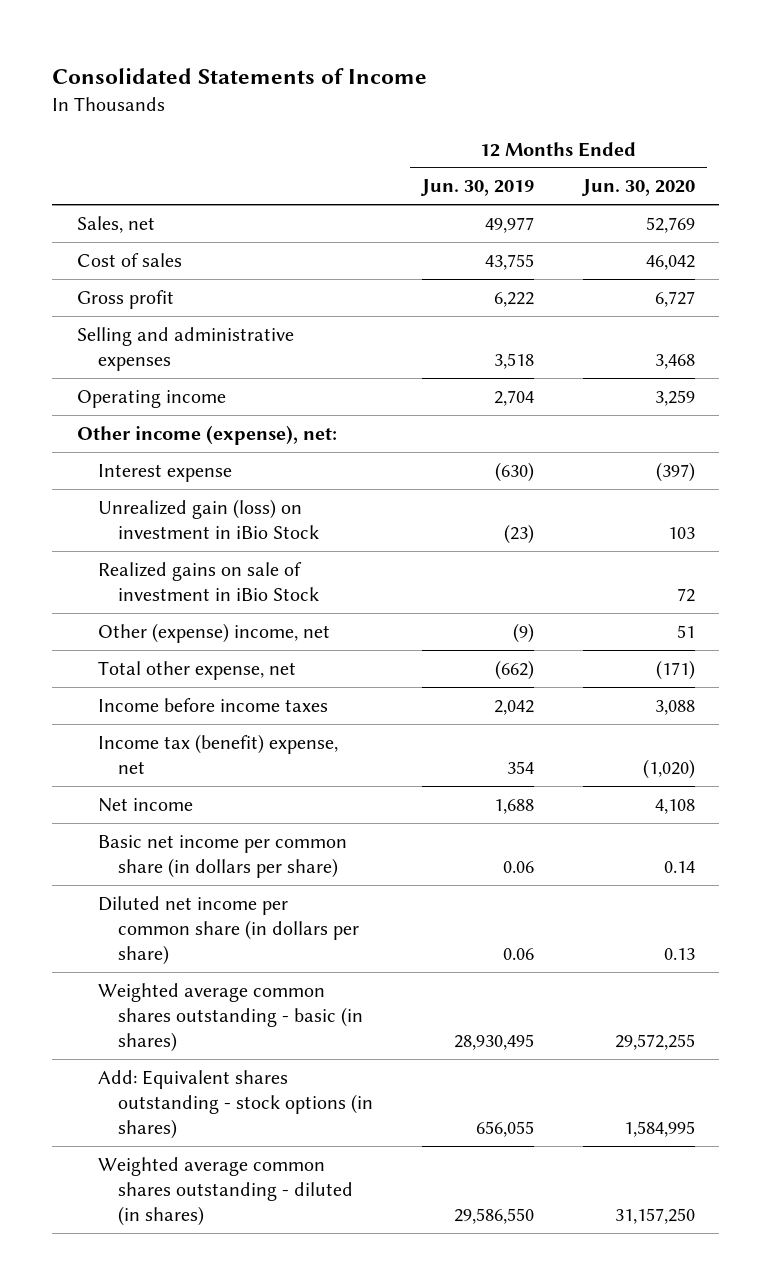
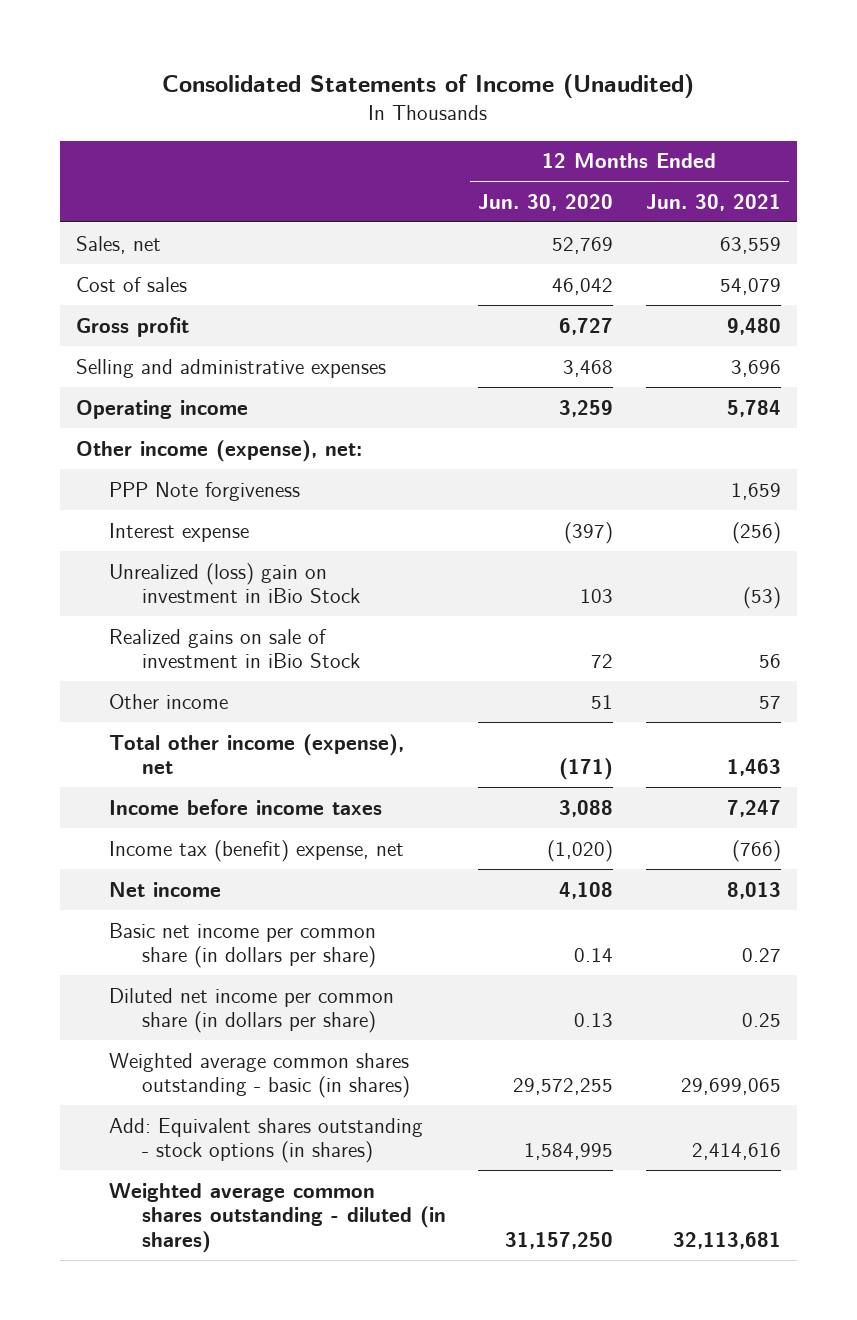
[52,67,428,84] Consolidated Statements of Income -> [162,73,695,98] Consolidated Statements of Income (Unaudited)
[419,179,534,197] Jun. 30, 2019 -> none
none -> [645,193,781,211] Jun. 30, 2021
none -> [108,481,300,501] PPP Note forgiveness
[97,498,320,540] Unrealized gain (loss) on investment in iBio Stock -> [108,562,360,604] Unrealized (loss) gain on investment in iBio Stock
[97,622,330,643] Other (expense) income, net -> [108,693,228,709] Other income
[97,660,296,680] Total other expense, net -> [108,733,404,775] Total other income (expense), net

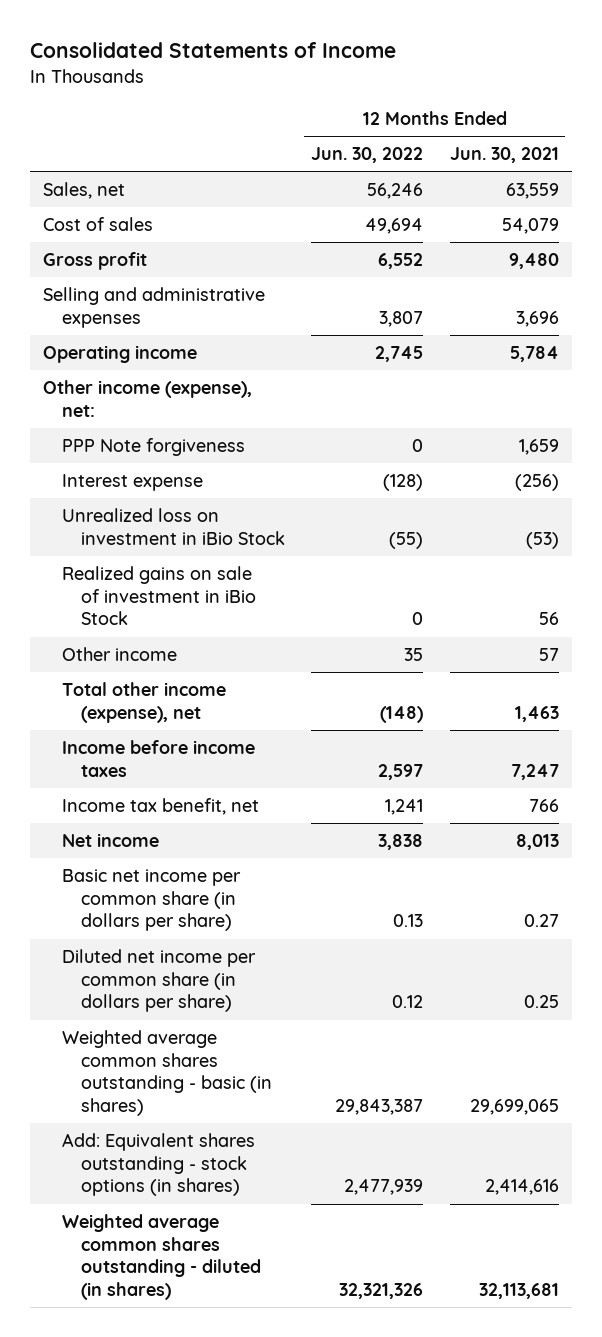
[162,73,695,98] Consolidated Statements of Income (Unaudited) -> [30,42,397,59] Consolidated Statements of Income
[478,193,614,211] Jun. 30, 2020 -> none
none -> [311,147,424,164] Jun. 30, 2022
[108,562,360,604] Unrealized (loss) gain on investment in iBio Stock -> [61,508,285,545] Unrealized loss on investment in iBio Stock
[108,839,404,862] Income tax (benefit) expense, net -> [61,798,259,816] Income tax benefit, net
[731,839,781,862] (766) -> [528,799,559,813] 766

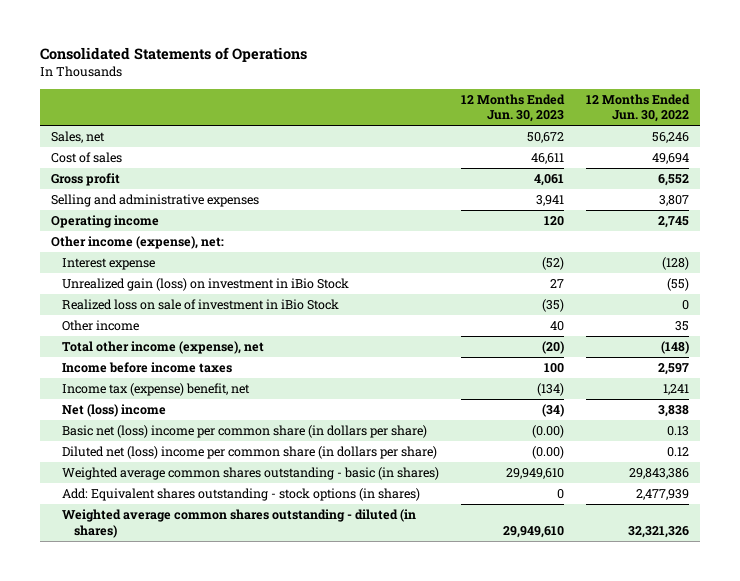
[30,42,397,59] Consolidated Statements of Income -> [39,47,307,63] Consolidated Statements of Operations
[449,147,559,164] Jun. 30, 2021 -> none
none -> [461,93,566,123] 12 Months Ended Jun. 30, 2023
[61,438,245,457] PPP Note forgiveness -> none
[61,508,285,545] Unrealized loss on investment in iBio Stock -> [62,278,350,292] Unrealized gain (loss) on investment in iBio Stock
[61,566,256,626] Realized gains on sale of investment in iBio Stock -> [62,299,340,311] Realized loss on sale of investment in iBio Stock
[61,798,259,816] Income tax benefit, net -> [62,383,251,397] Income tax (expense) benefit, net
[61,833,159,848] Net income -> [62,404,167,418] Net (loss) income
[61,869,241,932] Basic net income per common share (in dollars per share) -> [62,425,428,439] Basic net (loss) income per common share (in dollars per share)
[61,949,256,1013] Diluted net income per common share (in dollars per share) -> [62,446,438,460] Diluted net (loss) income per common share (in dollars per share)
[335,1099,424,1116] 29,843,387 -> [629,468,690,480] 29,843,386

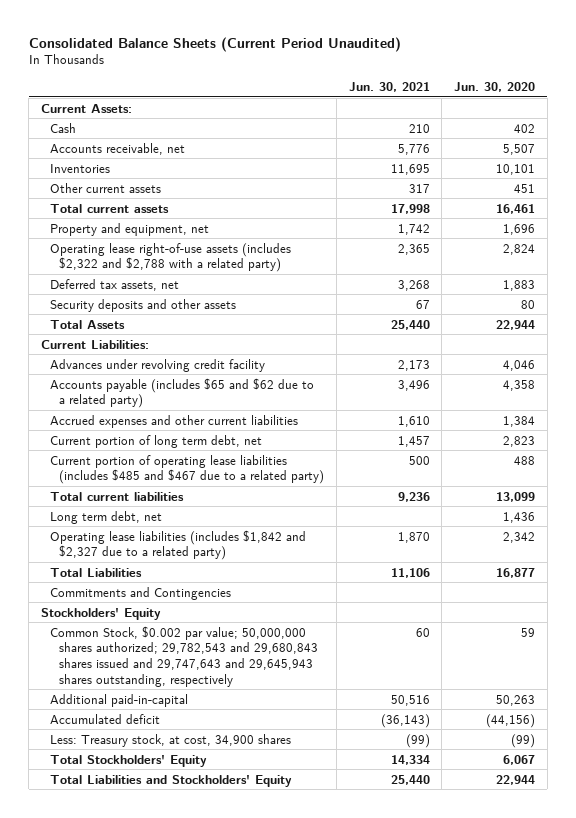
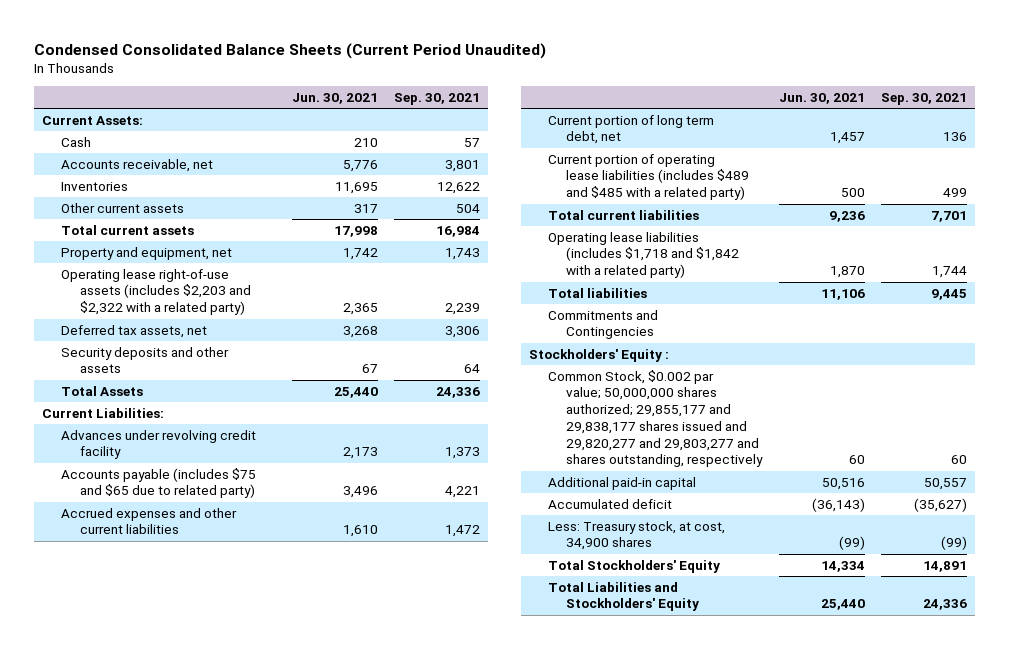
[28,36,401,52] Consolidated Balance Sheets (Current Period Unaudited) -> [34,42,547,59] Condensed Consolidated Balance Sheets (Current Period Unaudited)
[454,81,536,92] Jun. 30, 2020 -> none
none -> [393,92,480,105] Sep. 30, 2021
[49,242,291,273] Operating lease right-of-use assets (includes $2,322 and $2,788 with a related party) -> [60,268,251,316] Operating lease right-of-use assets (includes $2,203 and $2,322 with a related party)
[49,377,314,409] Accounts payable (includes $65 and $62 due to a related party) -> [60,467,256,499] Accounts payable (includes $75 and $65 due to related party)
[49,454,325,485] Current portion of operating lease liabilities (includes $485 and $467 due to a related party) -> [547,153,750,201] Current portion of operating lease liabilities (includes $489 and $485 with a related party)
[49,510,162,524] Long term debt, net -> none
[49,529,306,561] Operating lease liabilities (includes $1,842 and $2,327 due to a related party) -> [547,231,740,279] Operating lease liabilities (includes $1,718 and $1,842 with a related party)
[49,567,142,577] Total Liabilities -> [547,287,647,298] Total liabilities
[40,607,161,620] Stockholders' Equity -> [529,348,670,362] Stockholders' Equity :
[49,625,319,687] Common Stock, $0.002 par value; 50,000,000 shares authorized; 29,782,543 and 29,680,843 shares issued and 29,747,643 and 29,645,943 shares outstanding, respectively -> [547,369,764,468] Common Stock, $0.002 par value; 50,000,000 shares authorized; 29,855,177 and 29,838,177 shares issued and 29,820,277 and 29,803,277 and shares outstanding, respectively
[49,693,188,707] Additional paid-in-capital -> [547,476,696,490] Additional paid-in capital

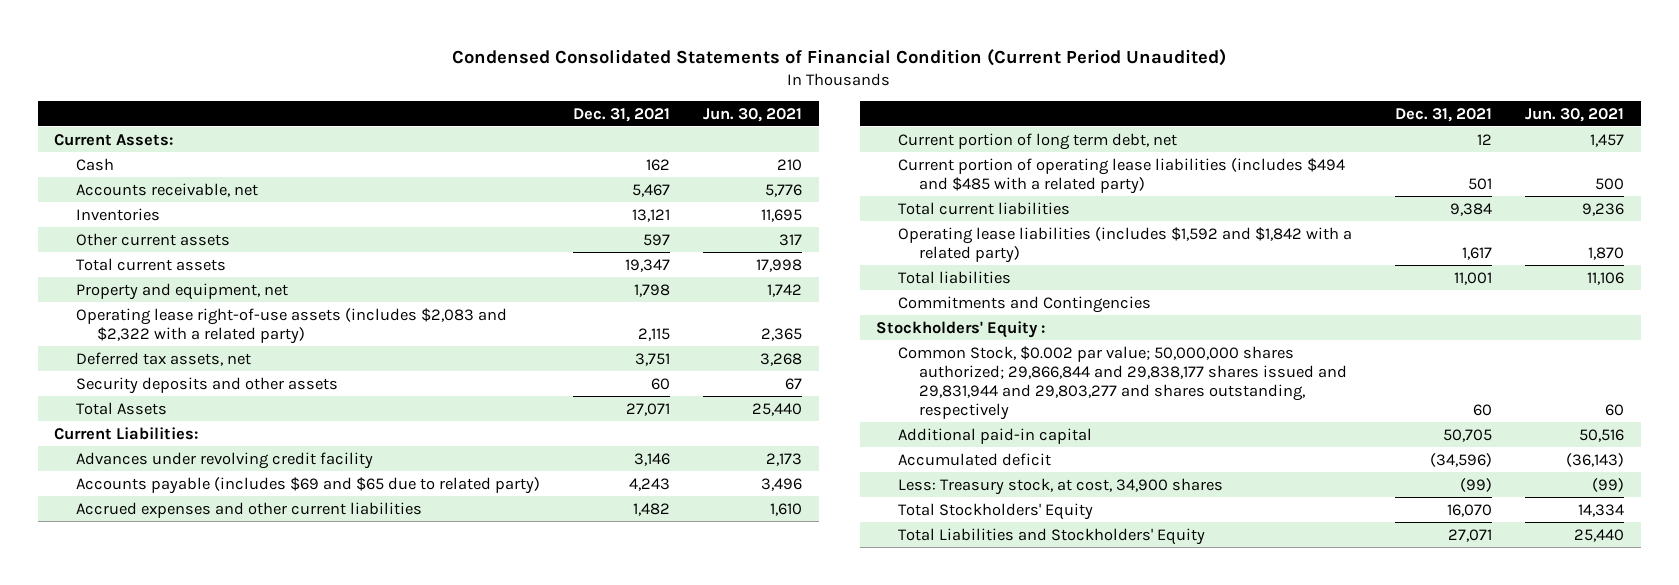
[34,42,547,59] Condensed Consolidated Balance Sheets (Current Period Unaudited) -> [452,48,1227,66] Condensed Consolidated Statements of Financial Condition (Current Period Unaudited)
[393,92,480,105] Sep. 30, 2021 -> none
none -> [573,107,671,122] Dec. 31, 2021
[60,268,251,316] Operating lease right-of-use assets (includes $2,203 and $2,322 with a related party) -> [75,307,507,344] Operating lease right-of-use assets (includes $2,083 and $2,322 with a related party)
[60,467,256,499] Accounts payable (includes $75 and $65 due to related party) -> [75,476,540,494] Accounts payable (includes $69 and $65 due to related party)
[547,153,750,201] Current portion of operating lease liabilities (includes $489 and $485 with a related party) -> [897,157,1345,194] Current portion of operating lease liabilities (includes $494 and $485 with a related party)
[547,231,740,279] Operating lease liabilities (includes $1,718 and $1,842 with a related party) -> [897,226,1352,263] Operating lease liabilities (includes $1,592 and $1,842 with a related party)
[547,369,764,468] Common Stock, $0.002 par value; 50,000,000 shares authorized; 29,855,177 and 29,838,177 shares issued and 29,820,277 and 29,803,277 and shares outstanding, respectively -> [897,345,1348,421] Common Stock, $0.002 par value; 50,000,000 shares authorized; 29,866,844 and 29,838,177 shares issued and 29,831,944 and 29,803,277 and shares outstanding, respectively

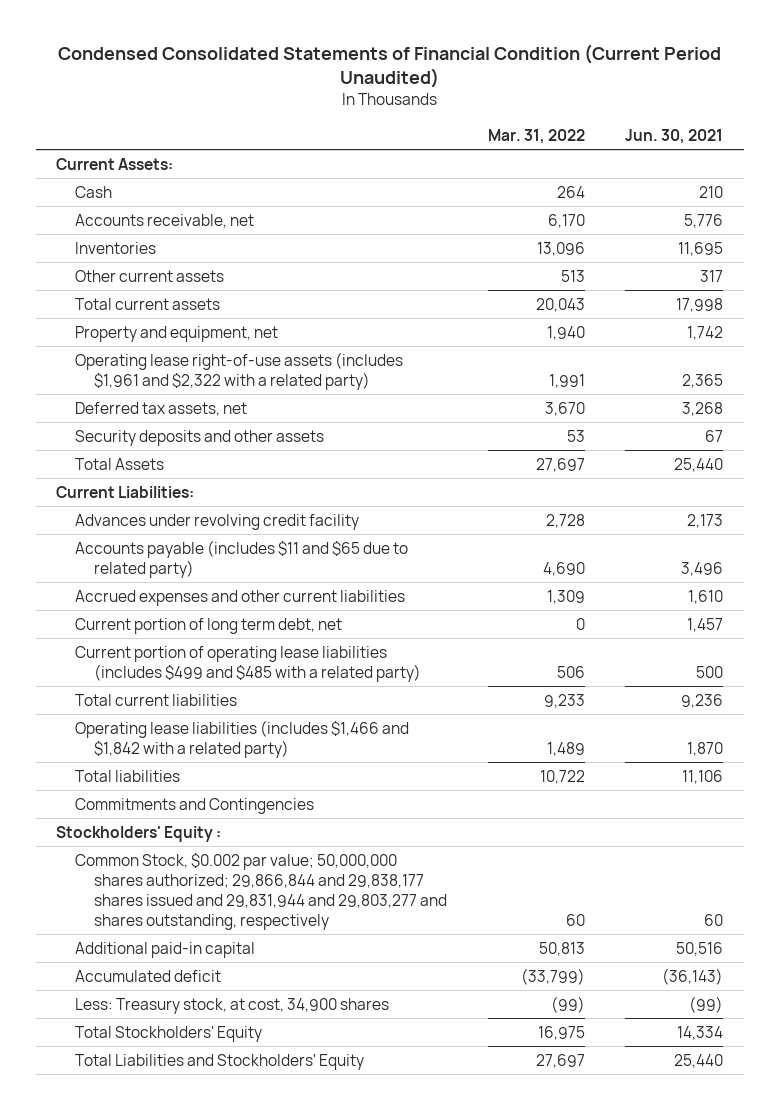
[573,107,671,122] Dec. 31, 2021 -> none
none -> [487,128,585,144] Mar. 31, 2022
[75,307,507,344] Operating lease right-of-use assets (includes $2,083 and $2,322 with a related party) -> [75,351,404,390] Operating lease right-of-use assets (includes $1,961 and $2,322 with a related party)
[75,476,540,494] Accounts payable (includes $69 and $65 due to related party) -> [75,539,409,578] Accounts payable (includes $11 and $65 due to related party)
[897,157,1345,194] Current portion of operating lease liabilities (includes $494 and $485 with a related party) -> [75,645,422,682] Current portion of operating lease liabilities (includes $499 and $485 with a related party)
[897,226,1352,263] Operating lease liabilities (includes $1,592 and $1,842 with a related party) -> [75,719,410,758] Operating lease liabilities (includes $1,466 and $1,842 with a related party)

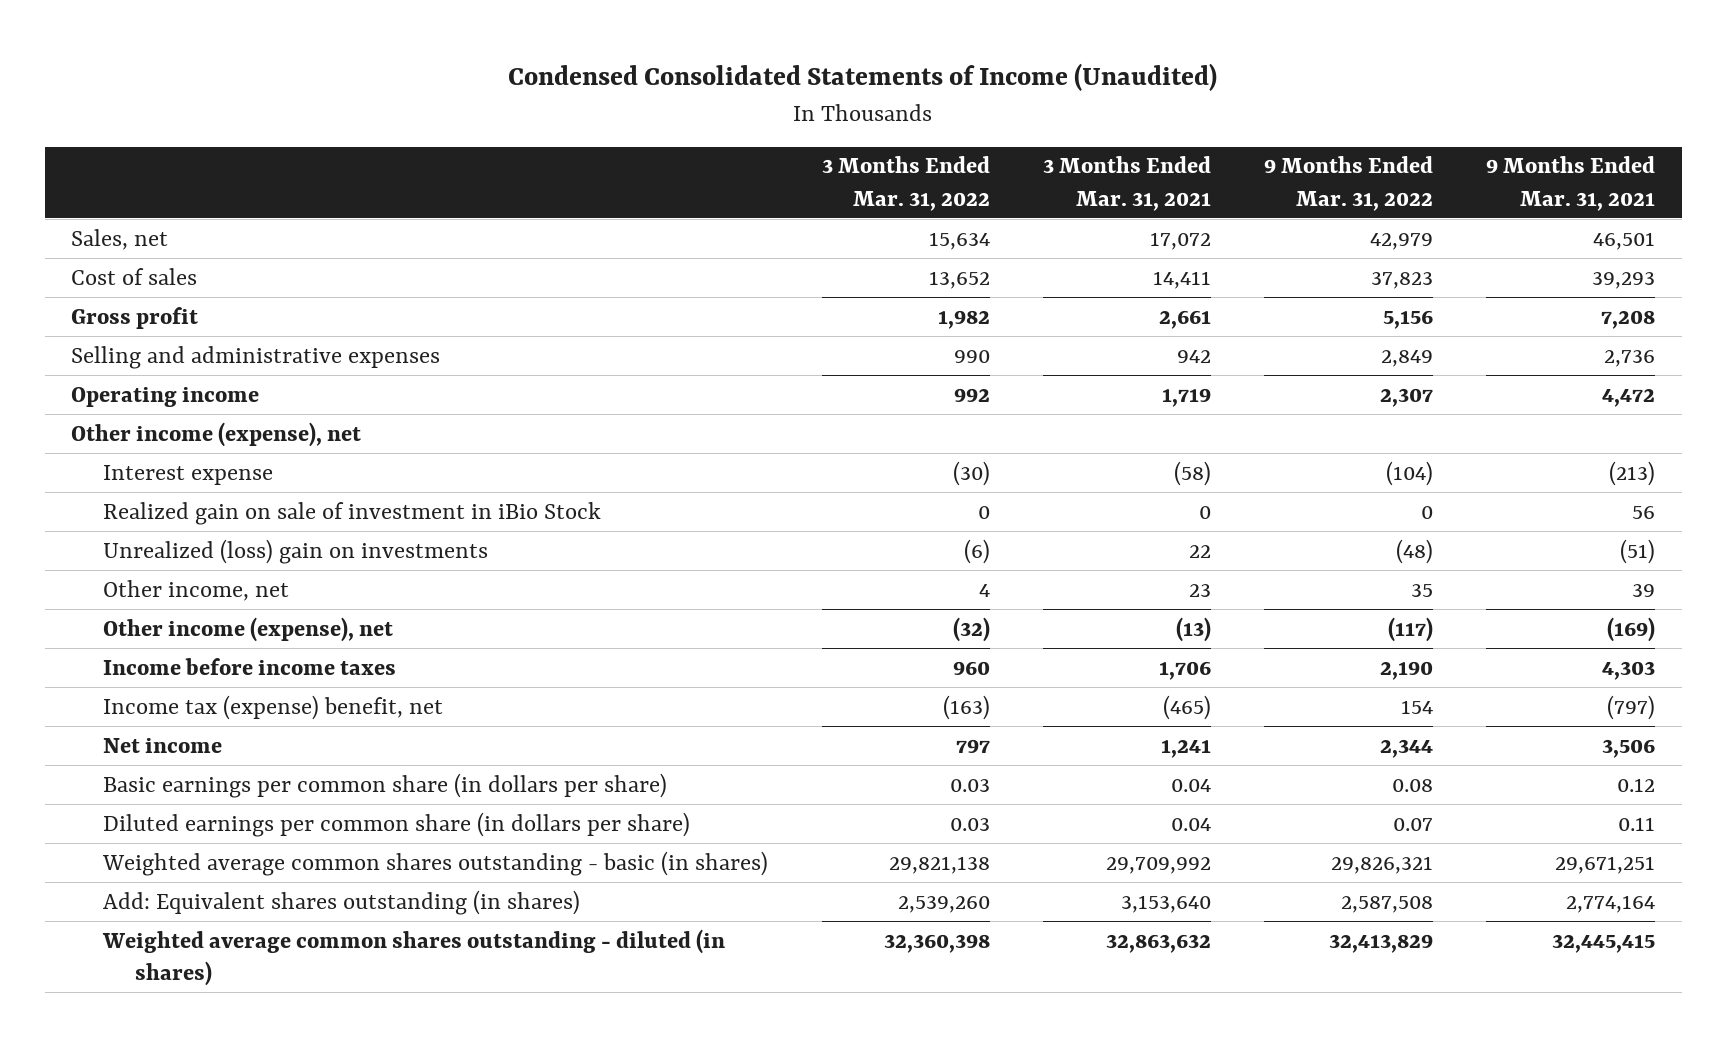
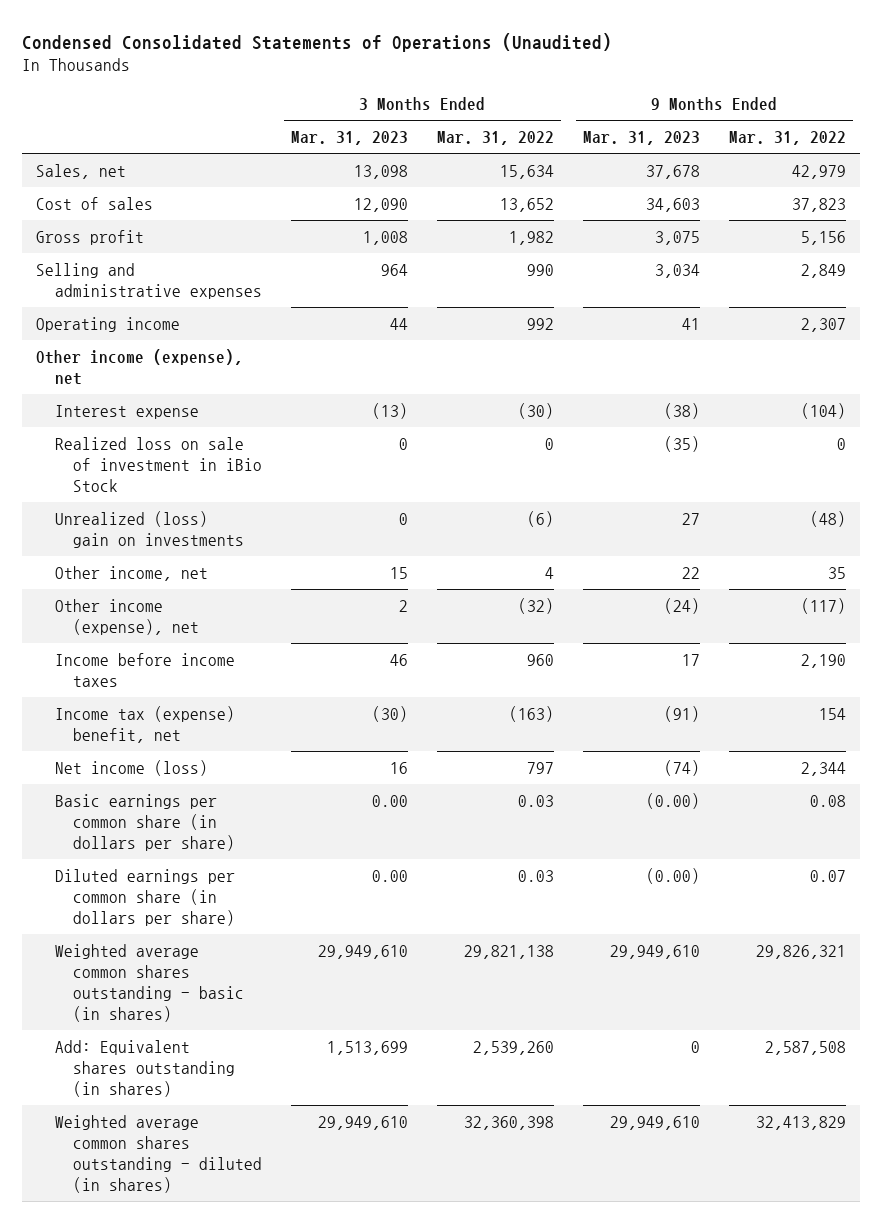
[508,63,1218,92] Condensed Consolidated Statements of Income (Unaudited) -> [21,32,612,52] Condensed Consolidated Statements of Operations (Unaudited)
[1042,156,1211,211] 3 Months Ended Mar. 31, 2021 -> none
[1485,156,1655,211] 9 Months Ended Mar. 31, 2021 -> none
none -> [290,131,408,146] Mar. 31, 2023
none -> [582,131,700,146] Mar. 31, 2023
[103,501,602,525] Realized gain on sale of investment in iBio Stock -> [54,436,263,492] Realized loss on sale of investment in iBio Stock
[103,737,223,753] Net income -> [54,759,208,776] Net income (loss)

